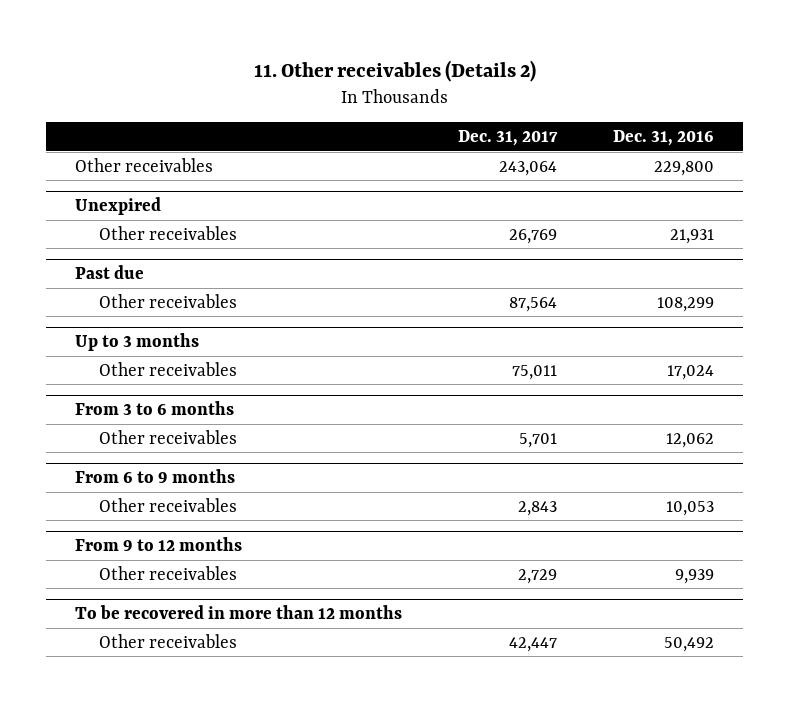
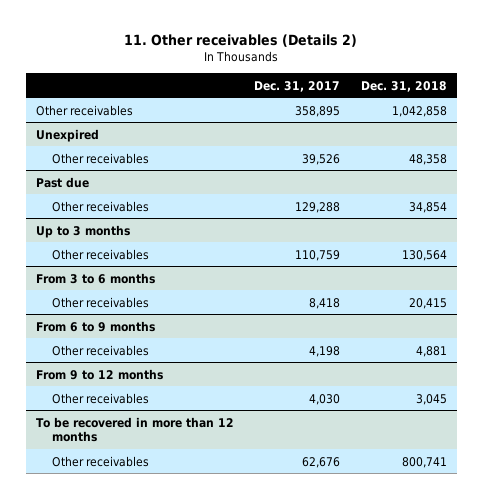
[613,129,715,146] Dec. 31, 2016 -> none
none -> [360,80,447,92] Dec. 31, 2018
[499,160,558,176] 243,064 -> [295,105,341,117] 358,895
[509,228,558,244] 26,769 -> [302,153,341,165] 39,526
[509,296,558,312] 87,564 -> [295,201,341,213] 129,288
[512,364,558,380] 75,011 -> [295,249,341,261] 110,759
[519,432,558,448] 5,701 -> [309,297,341,309] 8,418
[518,500,558,516] 2,843 -> [309,345,341,357] 4,198
[518,568,558,584] 2,729 -> [309,393,341,405] 4,030
[509,636,558,652] 42,447 -> [302,456,341,468] 62,676

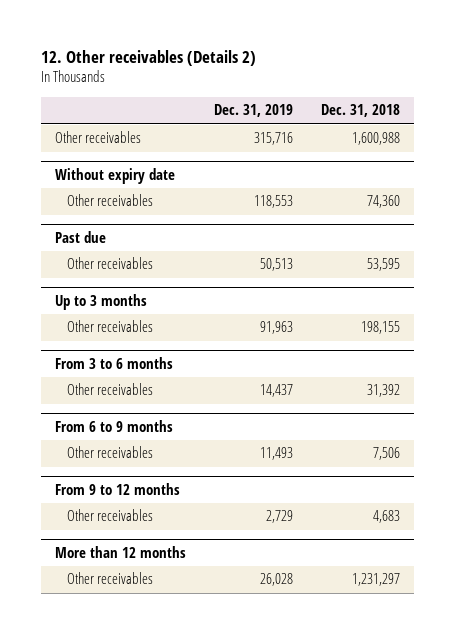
[124,33,358,47] 11. Other receivables (Details 2) -> [40,50,256,67] 12. Other receivables (Details 2)
[254,80,341,92] Dec. 31, 2017 -> none
none -> [214,104,294,118] Dec. 31, 2019
[391,105,447,117] 1,042,858 -> [352,132,401,146] 1,600,988
[35,128,99,142] Unexpired -> [54,167,175,184] Without expiry date
[408,153,447,165] 48,358 -> [367,195,401,209] 74,360
[408,201,447,213] 34,854 -> [367,258,401,272] 53,595
[401,249,447,261] 130,564 -> [361,321,401,335] 198,155
[408,297,447,309] 20,415 -> [367,384,401,398] 31,392
[415,345,447,357] 4,881 -> [373,447,401,461] 7,506
[415,393,447,405] 3,045 -> [373,510,401,524] 4,683
[35,416,234,443] To be recovered in more than 12 months -> [54,545,186,558] More than 12 months
[401,456,447,468] 800,741 -> [352,573,401,587] 1,231,297

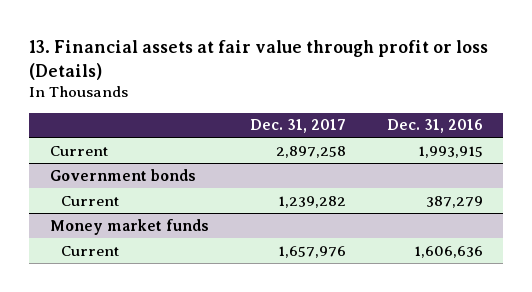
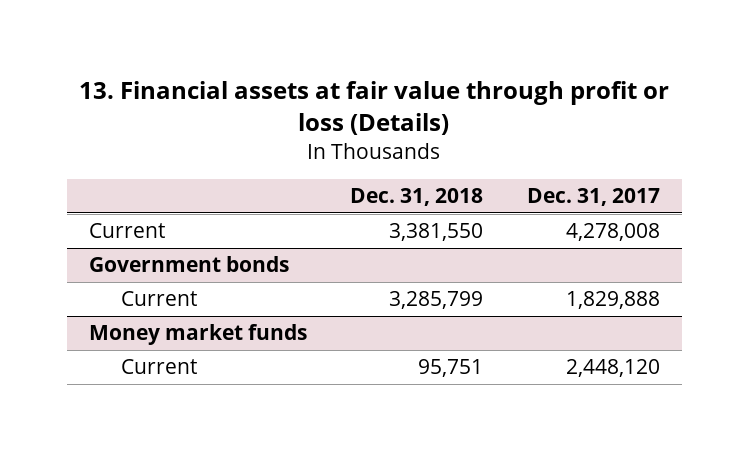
[386,119,483,134] Dec. 31, 2016 -> none
none -> [350,188,484,207] Dec. 31, 2018
[275,145,346,158] 2,897,258 -> [566,223,661,242] 4,278,008
[277,195,346,208] 1,239,282 -> [566,291,661,310] 1,829,888
[277,245,346,258] 1,657,976 -> [566,359,661,378] 2,448,120

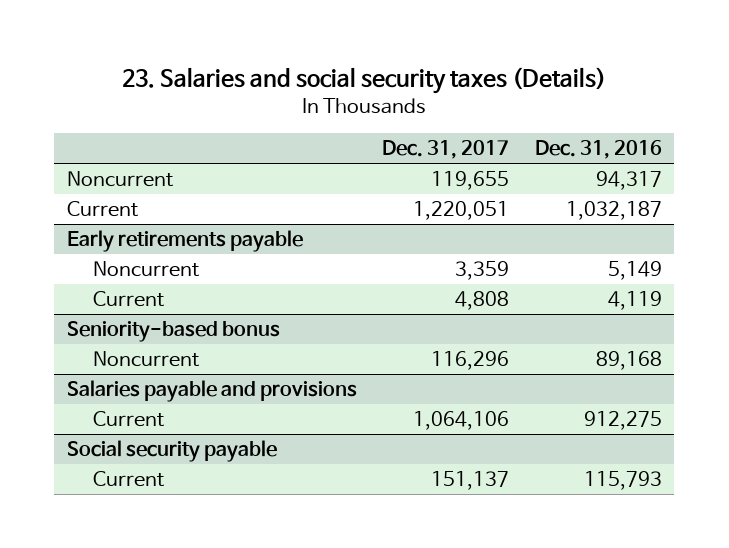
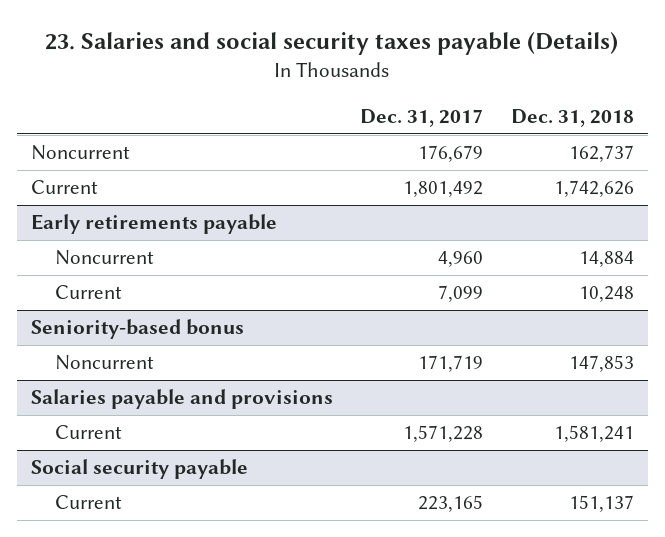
[122,66,607,94] 23. Salaries and social security taxes (Details) -> [45,32,619,56] 23. Salaries and social security taxes payable (Details)
[534,140,662,160] Dec. 31, 2016 -> none
none -> [511,108,635,127] Dec. 31, 2018
[431,171,510,191] 119,655 -> [418,145,484,163] 176,679
[413,201,510,221] 1,220,051 -> [403,181,484,198] 1,801,492
[455,261,510,281] 3,359 -> [438,251,484,268] 4,960
[455,291,510,311] 4,808 -> [438,285,484,303] 7,099
[431,351,510,371] 116,296 -> [418,355,484,373] 171,719
[413,411,510,431] 1,064,106 -> [403,425,484,443] 1,571,228
[431,471,510,491] 151,137 -> [418,495,484,513] 223,165

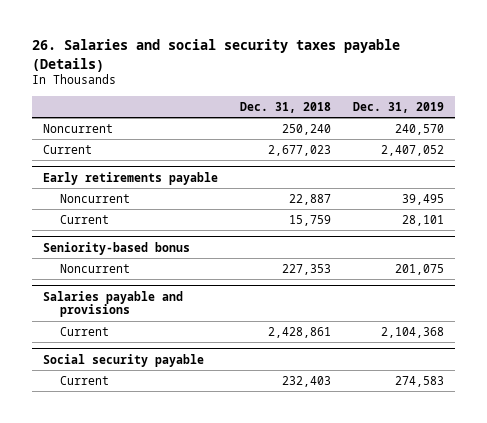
[45,32,619,56] 23. Salaries and social security taxes payable (Details) -> [32,39,401,72] 26. Salaries and social security taxes payable (Details)
[360,108,484,127] Dec. 31, 2017 -> none
none -> [352,101,444,113] Dec. 31, 2019
[569,145,635,163] 162,737 -> [282,123,332,135] 250,240
[554,180,635,198] 1,742,626 -> [268,144,332,156] 2,677,023
[579,251,635,268] 14,884 -> [289,193,332,205] 22,887
[579,286,635,303] 10,248 -> [289,214,332,226] 15,759
[569,355,635,373] 147,853 -> [282,263,332,275] 227,353
[554,425,635,443] 1,581,241 -> [268,326,332,338] 2,428,861
[569,495,635,513] 151,137 -> [282,375,332,387] 232,403

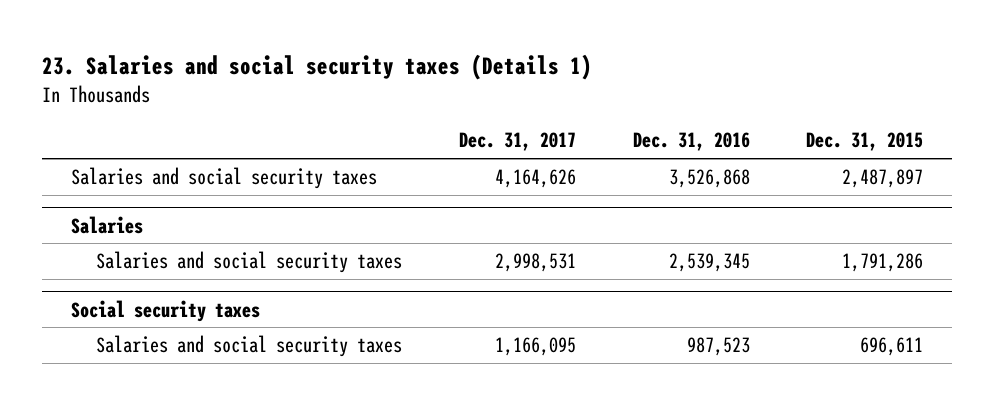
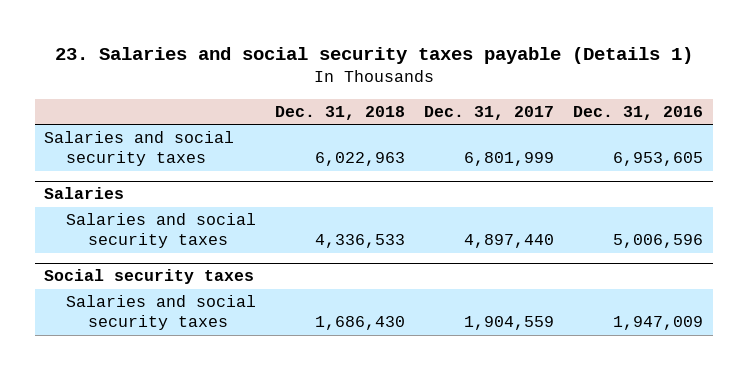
[42,54,593,81] 23. Salaries and social security taxes (Details 1) -> [54,47,693,65] 23. Salaries and social security taxes payable (Details 1)
[806,132,924,152] Dec. 31, 2015 -> none
none -> [274,105,405,120] Dec. 31, 2018
[494,169,576,189] 4,164,626 -> [464,152,555,167] 6,801,999
[668,169,750,189] 3,526,868 -> [613,152,704,167] 6,953,605
[494,253,576,273] 2,998,531 -> [464,234,555,249] 4,897,440
[668,253,750,273] 2,539,345 -> [613,234,704,249] 5,006,596
[494,337,576,357] 1,166,095 -> [464,316,555,331] 1,904,559
[686,337,750,357] 987,523 -> [613,316,704,331] 1,947,009

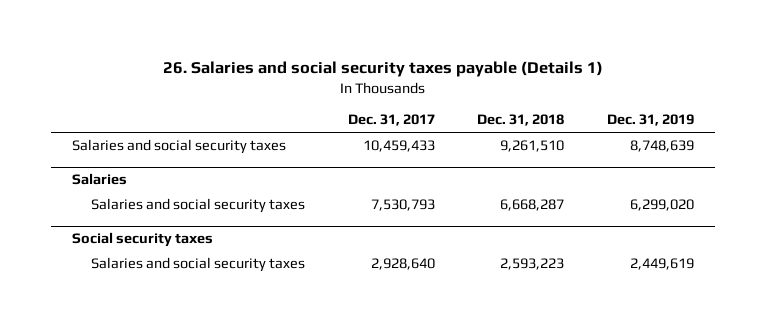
[54,47,693,65] 23. Salaries and social security taxes payable (Details 1) -> [162,61,603,78] 26. Salaries and social security taxes payable (Details 1)
[573,105,704,120] Dec. 31, 2016 -> none
none -> [606,114,694,127] Dec. 31, 2019
[314,152,405,167] 6,022,963 -> [500,140,565,153] 9,261,510
[464,152,555,167] 6,801,999 -> [362,140,435,153] 10,459,433
[314,234,405,249] 4,336,533 -> [500,199,565,212] 6,668,287
[464,234,555,249] 4,897,440 -> [370,199,435,212] 7,530,793
[314,316,405,331] 1,686,430 -> [500,258,565,271] 2,593,223
[464,316,555,331] 1,904,559 -> [370,258,435,271] 2,928,640

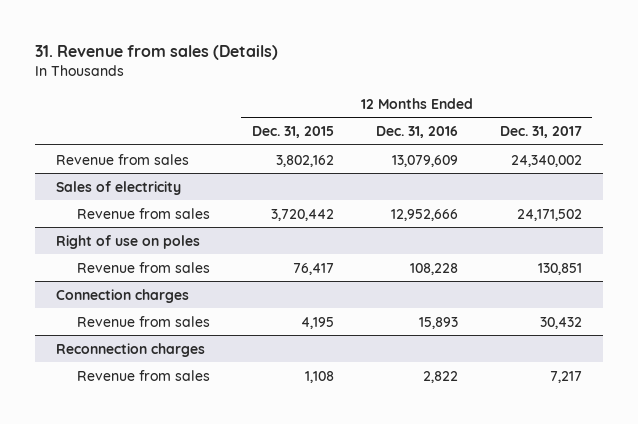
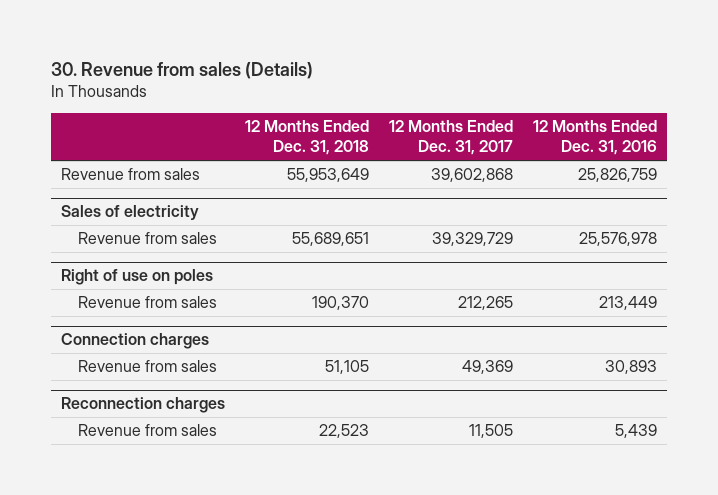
[35,45,279,61] 31. Revenue from sales (Details) -> [51,61,314,79] 30. Revenue from sales (Details)
[251,125,334,138] Dec. 31, 2015 -> none
none -> [245,120,370,156] 12 Months Ended Dec. 31, 2018
[391,154,458,167] 13,079,609 -> [577,168,657,183] 25,826,759
[510,154,582,167] 24,340,002 -> [430,168,513,183] 39,602,868
[390,208,458,221] 12,952,666 -> [578,232,657,247] 25,576,978
[516,208,582,221] 24,171,502 -> [431,232,513,247] 39,329,729
[409,262,458,275] 108,228 -> [598,296,657,311] 213,449
[537,262,582,275] 130,851 -> [457,296,513,311] 212,265
[418,316,458,329] 15,893 -> [604,360,657,375] 30,893
[539,316,582,329] 30,432 -> [461,360,513,375] 49,369
[422,370,458,383] 2,822 -> [614,424,657,439] 5,439
[549,370,582,383] 7,217 -> [468,424,513,439] 11,505

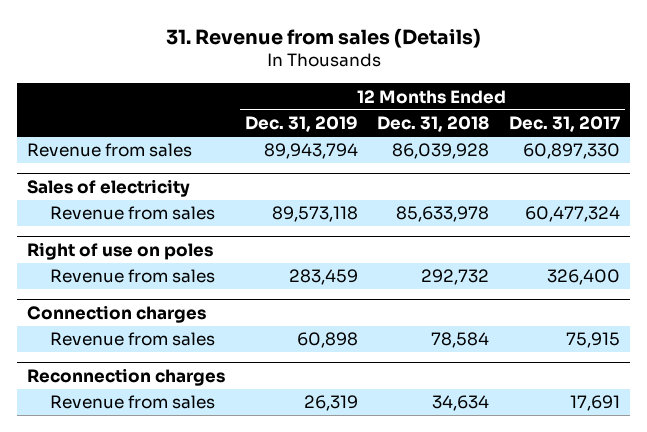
[51,61,314,79] 30. Revenue from sales (Details) -> [165,27,481,48] 31. Revenue from sales (Details)
[532,120,657,156] 12 Months Ended Dec. 31, 2016 -> none
none -> [244,116,358,133] Dec. 31, 2019
[287,168,370,183] 55,953,649 -> [392,143,490,160] 86,039,928
[430,168,513,183] 39,602,868 -> [523,143,621,160] 60,897,330
[292,232,370,247] 55,689,651 -> [396,206,490,223] 85,633,978
[431,232,513,247] 39,329,729 -> [525,206,621,223] 60,477,324
[312,296,370,311] 190,370 -> [421,269,490,286] 292,732
[457,296,513,311] 212,265 -> [547,269,621,286] 326,400
[325,360,370,375] 51,105 -> [431,332,490,349] 78,584
[461,360,513,375] 49,369 -> [566,332,621,349] 75,915
[319,424,370,439] 22,523 -> [432,395,490,412] 34,634
[468,424,513,439] 11,505 -> [570,395,621,412] 17,691

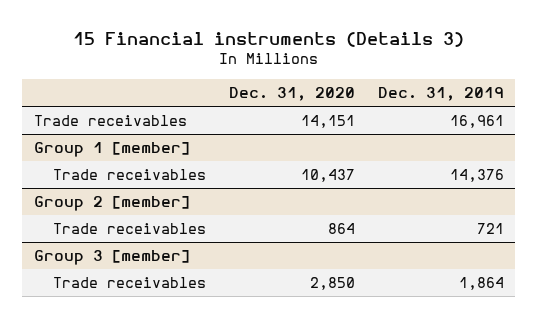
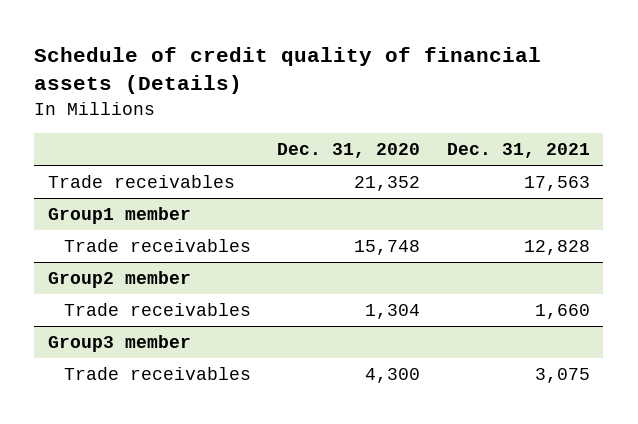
[72,31,464,47] 15 Financial instruments (Details 3) -> [34,47,542,95] Schedule of credit quality of financial assets (Details)
[378,86,505,101] Dec. 31, 2019 -> none
none -> [447,142,591,158] Dec. 31, 2021
[301,115,356,129] 14,151 -> [354,176,421,192] 21,352
[33,142,190,158] Group 1 [member] -> [47,207,191,225] Group1 member
[301,169,356,183] 10,437 -> [354,240,421,256] 15,748
[33,196,190,212] Group 2 [member] -> [47,271,191,289] Group2 member
[328,223,356,235] 864 -> [365,304,421,320] 1,304
[33,250,190,266] Group 3 [member] -> [47,335,191,353] Group3 member
[310,277,356,291] 2,850 -> [365,368,421,384] 4,300

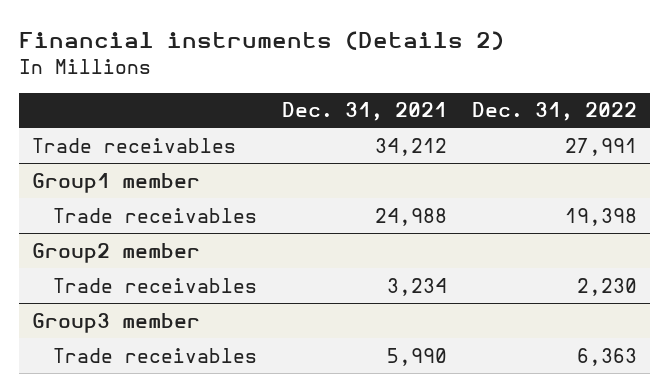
[34,47,542,95] Schedule of credit quality of financial assets (Details) -> [19,31,505,51] Financial instruments (Details 2)
[277,142,421,158] Dec. 31, 2020 -> none
none -> [472,102,638,122] Dec. 31, 2022
[524,176,591,192] 17,563 -> [375,137,448,156] 34,212
[524,240,591,256] 12,828 -> [375,207,448,226] 24,988
[535,304,591,320] 1,660 -> [387,277,448,296] 3,234
[535,368,591,384] 3,075 -> [387,347,448,366] 5,990

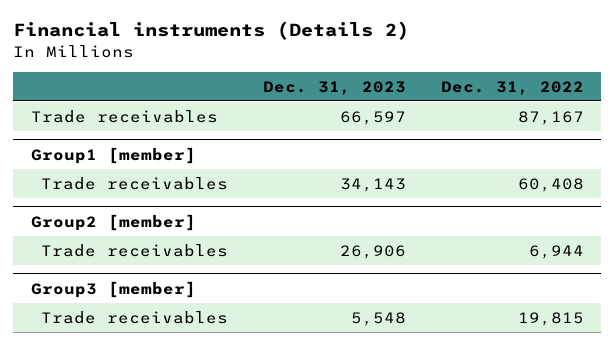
[282,102,448,122] Dec. 31, 2021 -> none
none -> [263,80,407,95] Dec. 31, 2023
[565,137,638,156] 27,991 -> [518,110,585,125] 87,167
[31,172,200,193] Group1 member -> [30,146,196,164] Group1 [member]
[565,207,638,226] 19,398 -> [518,177,585,192] 60,408
[31,242,200,263] Group2 member -> [30,213,196,231] Group2 [member]
[577,277,638,296] 2,230 -> [529,244,585,259] 6,944
[31,312,200,333] Group3 member -> [30,280,196,298] Group3 [member]
[577,347,638,366] 6,363 -> [518,311,585,326] 19,815

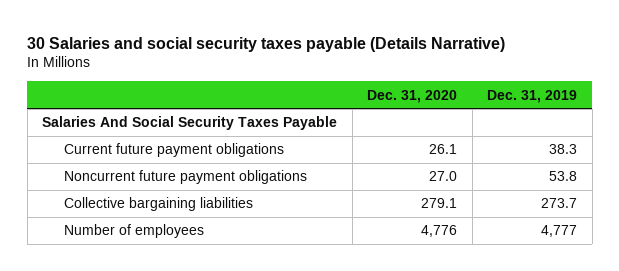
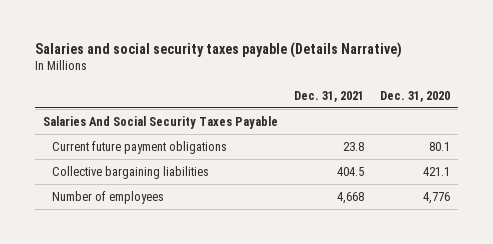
[27,36,506,52] 30 Salaries and social security taxes payable (Details Narrative) -> [34,41,402,58] Salaries and social security taxes payable (Details Narrative)
[487,89,578,103] Dec. 31, 2019 -> none
none -> [293,90,364,102] Dec. 31, 2021
[64,170,308,185] Noncurrent future payment obligations -> none
[429,144,458,155] 26.1 -> [429,141,451,151] 80.1
[421,198,458,209] 279.1 -> [423,166,451,176] 421.1

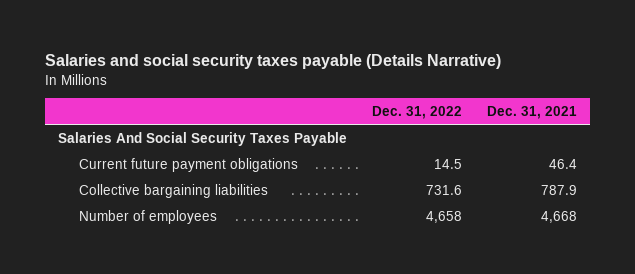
[380,90,451,102] Dec. 31, 2020 -> none
none -> [371,106,462,120] Dec. 31, 2022
[342,141,364,151] 23.8 -> [549,158,578,169] 46.4
[336,166,364,176] 404.5 -> [541,184,578,195] 787.9

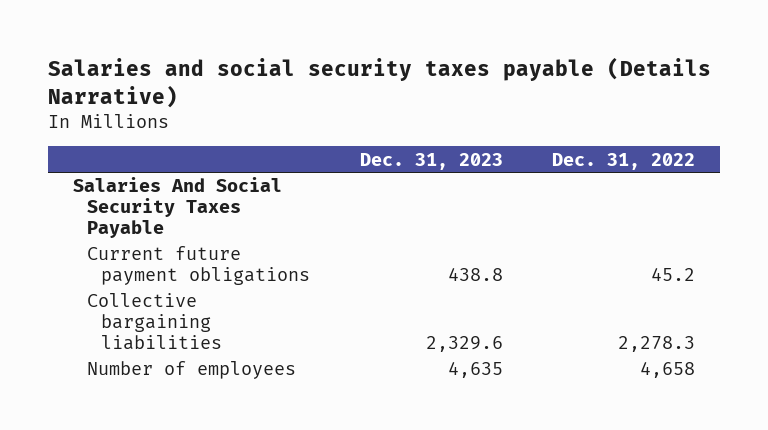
[487,106,578,120] Dec. 31, 2021 -> none
none -> [359,152,503,170] Dec. 31, 2023
[433,158,462,169] 14.5 -> [650,268,695,282] 45.2
[425,184,462,195] 731.6 -> [617,336,695,353] 2,278.3

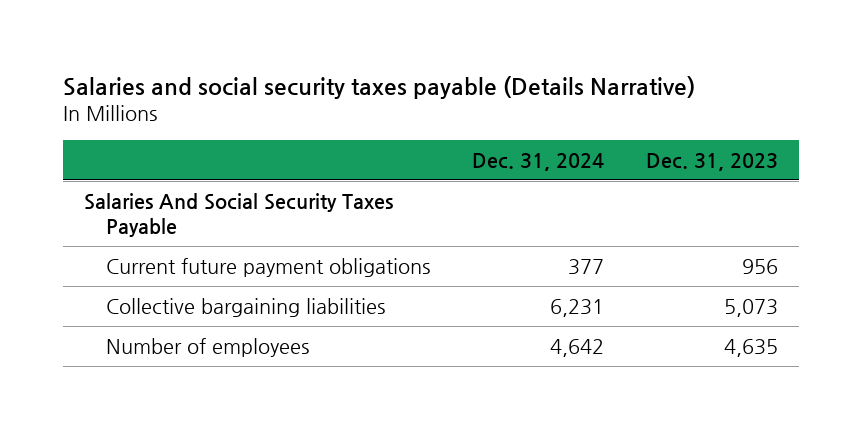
[551,152,695,170] Dec. 31, 2022 -> none
none -> [471,152,604,171] Dec. 31, 2024
[447,268,503,282] 438.8 -> [742,258,779,274] 956
[425,336,503,353] 2,329.6 -> [724,298,779,317] 5,073

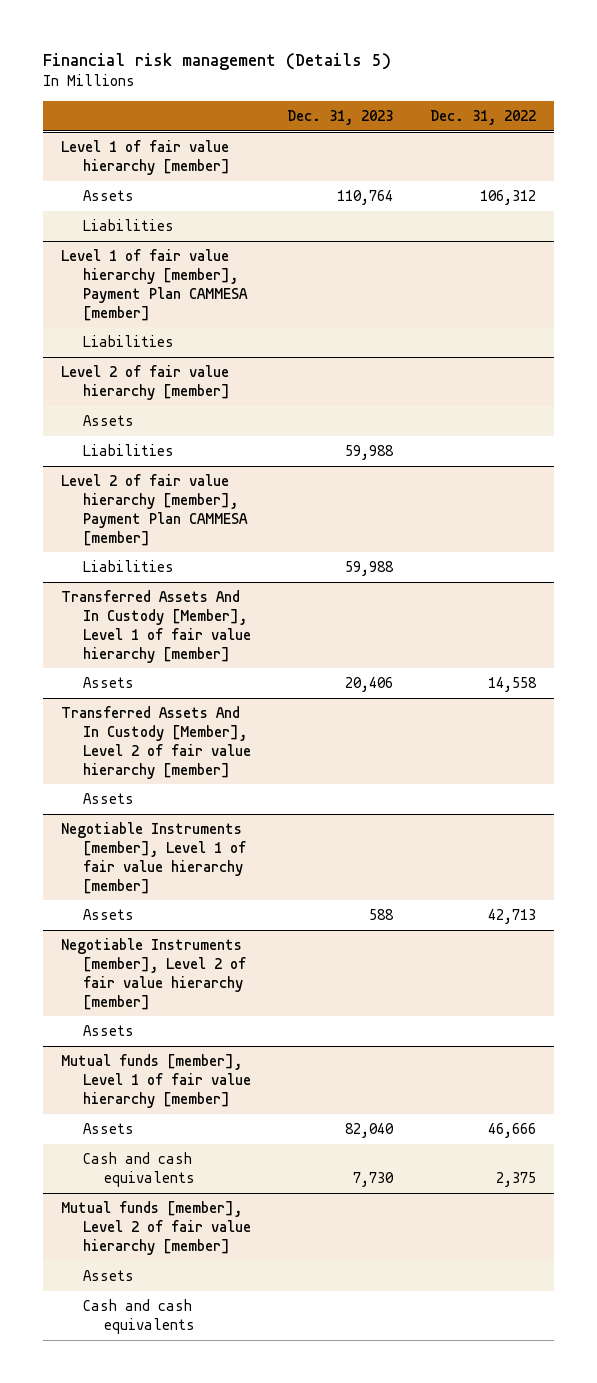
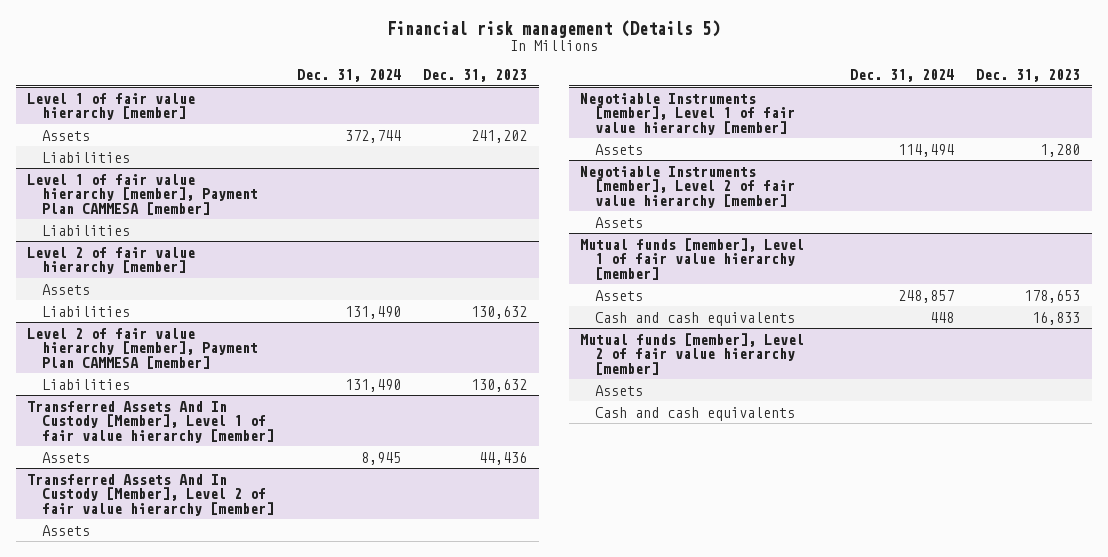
[429,110,536,126] Dec. 31, 2022 -> none
none -> [296,69,401,83] Dec. 31, 2024
[337,189,394,205] 110,764 -> [471,129,528,143] 241,202
[345,444,395,460] 59,988 -> [471,305,528,319] 130,632
[345,560,395,576] 59,988 -> [471,378,528,392] 130,632
[345,676,394,692] 20,406 -> [479,451,528,465] 44,436
[369,908,395,920] 588 -> [1040,143,1081,157] 1,280
[345,1122,395,1138] 82,040 -> [1024,289,1081,303] 178,653
[353,1171,395,1187] 7,730 -> [1032,311,1081,325] 16,833

